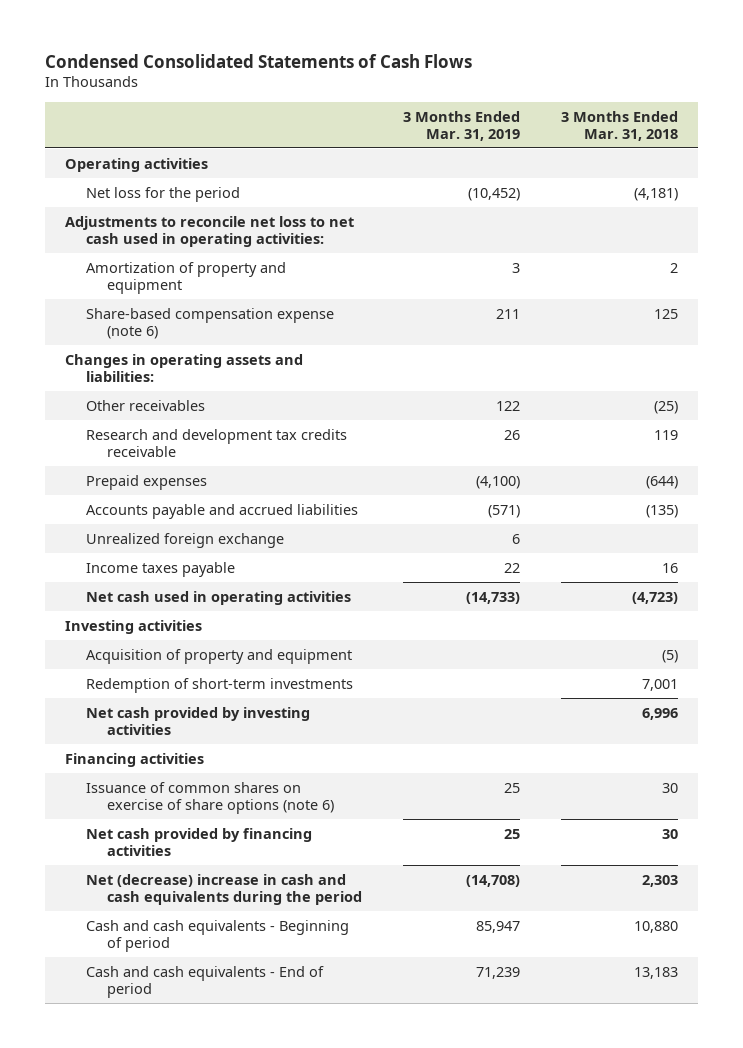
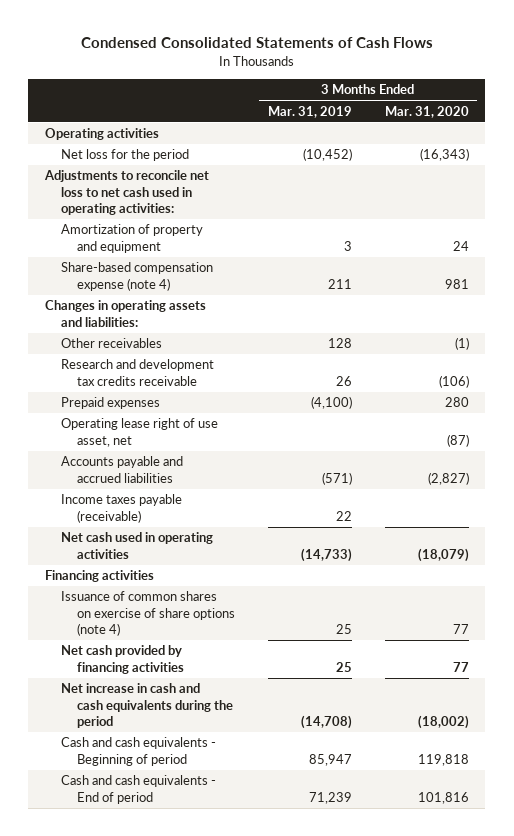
[561,110,679,141] 3 Months Ended Mar. 31, 2018 -> none
none -> [384,105,469,118] Mar. 31, 2020
[86,307,335,339] Share-based compensation expense (note 6) -> [60,262,213,291] Share-based compensation expense (note 4)
[496,400,521,411] 122 -> [327,338,352,349] 128
none -> [60,418,218,447] Operating lease right of use asset, net
[86,532,285,548] Unrealized foreign exchange -> none
[86,561,236,577] Income taxes payable -> [60,494,182,523] Income taxes payable (receivable)
[65,619,203,634] Investing activities -> none
[86,648,353,664] Acquisition of property and equipment -> none
[86,677,354,693] Redemption of short-term investments -> none
[86,706,311,735] Net cash provided by investing activities -> none
[86,781,335,814] Issuance of common shares on exercise of share options (note 6) -> [60,591,235,636] Issuance of common shares on exercise of share options (note 4)
[86,873,363,905] Net (decrease) increase in cash and cash equivalents during the period -> [60,683,233,728] Net increase in cash and cash equivalents during the period

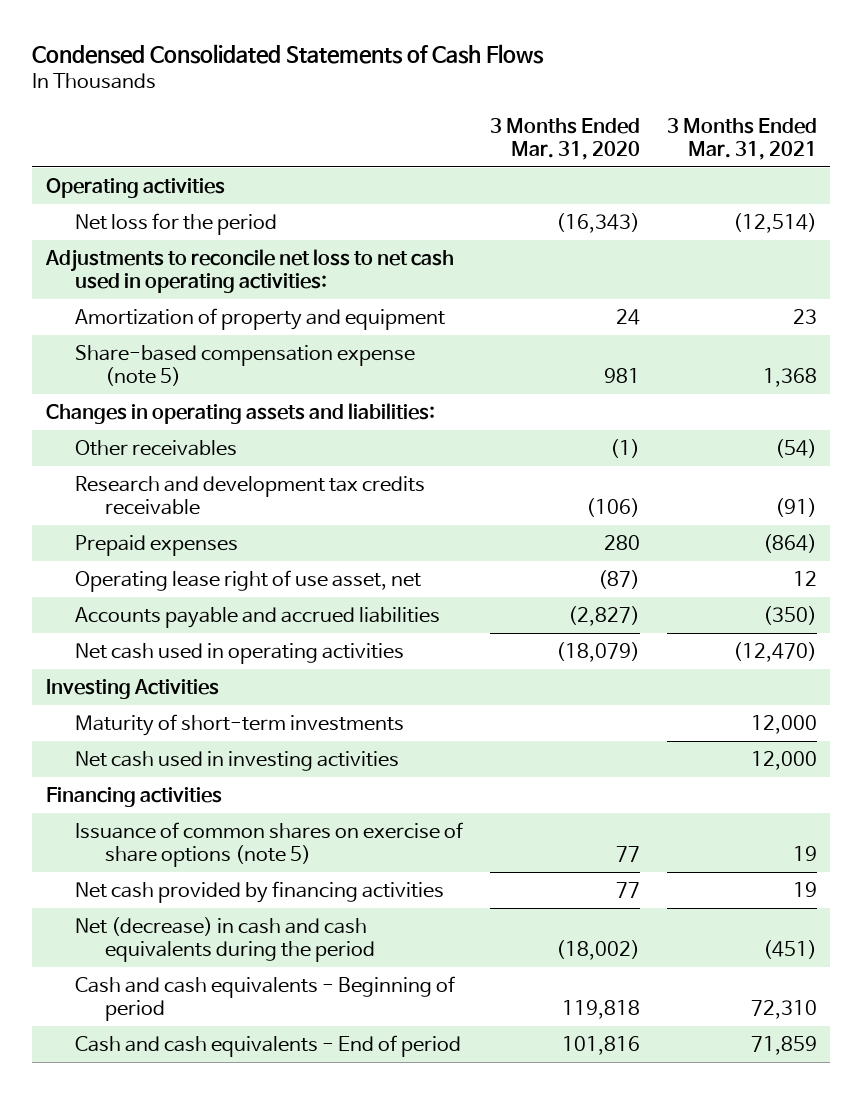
[267,105,352,118] Mar. 31, 2019 -> none
none -> [666,117,817,160] 3 Months Ended Mar. 31, 2021
[60,262,213,291] Share-based compensation expense (note 4) -> [75,345,416,386] Share-based compensation expense (note 5)
[60,494,182,523] Income taxes payable (receivable) -> none
none -> [45,679,219,700] Investing Activities
none -> [75,714,405,737] Maturity of short-term investments
none -> [75,751,400,772] Net cash used in investing activities
[60,591,235,636] Issuance of common shares on exercise of share options (note 4) -> [75,822,464,867] Issuance of common shares on exercise of share options (note 5)
[60,683,233,728] Net increase in cash and cash equivalents during the period -> [75,917,375,962] Net (decrease) in cash and cash equivalents during the period

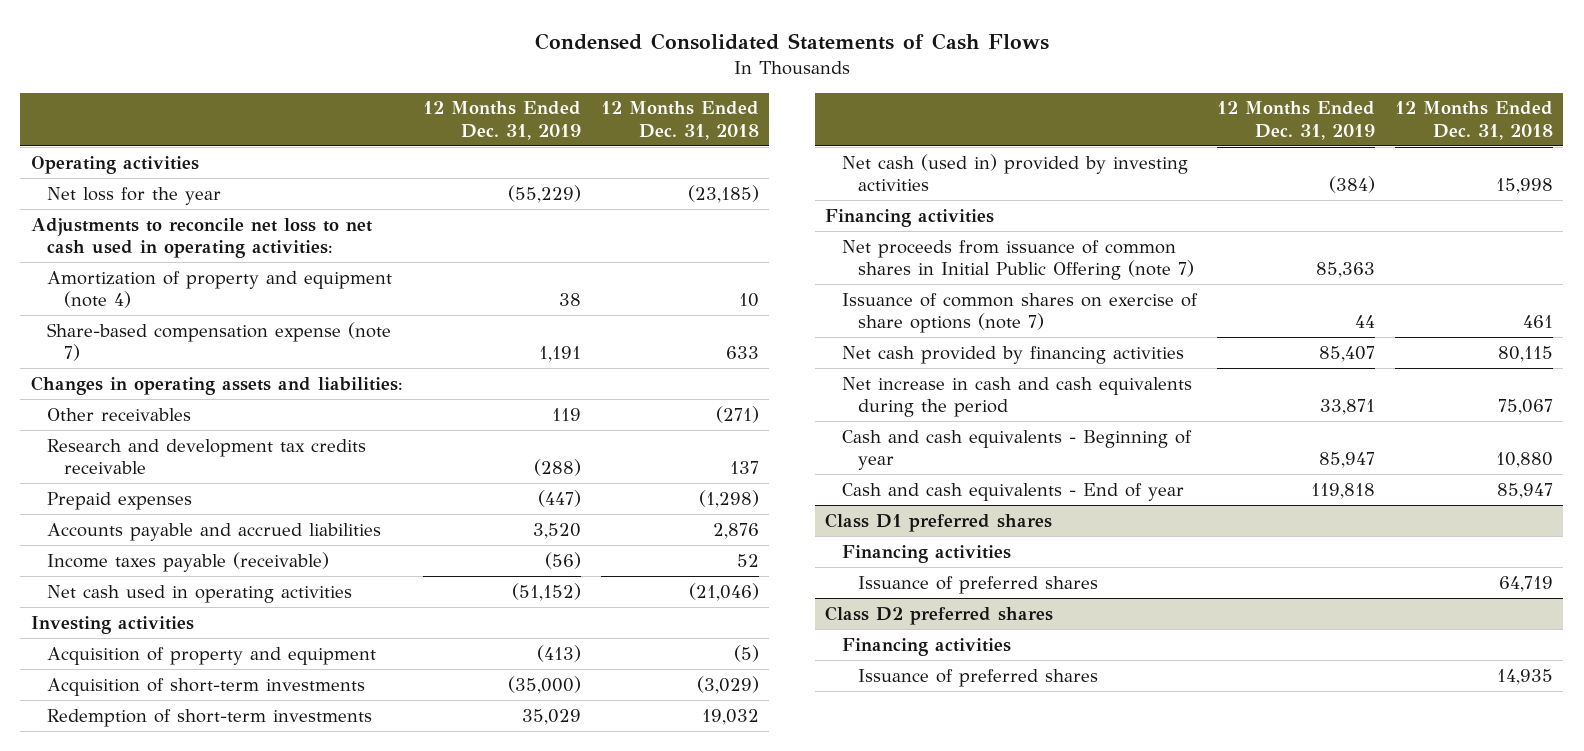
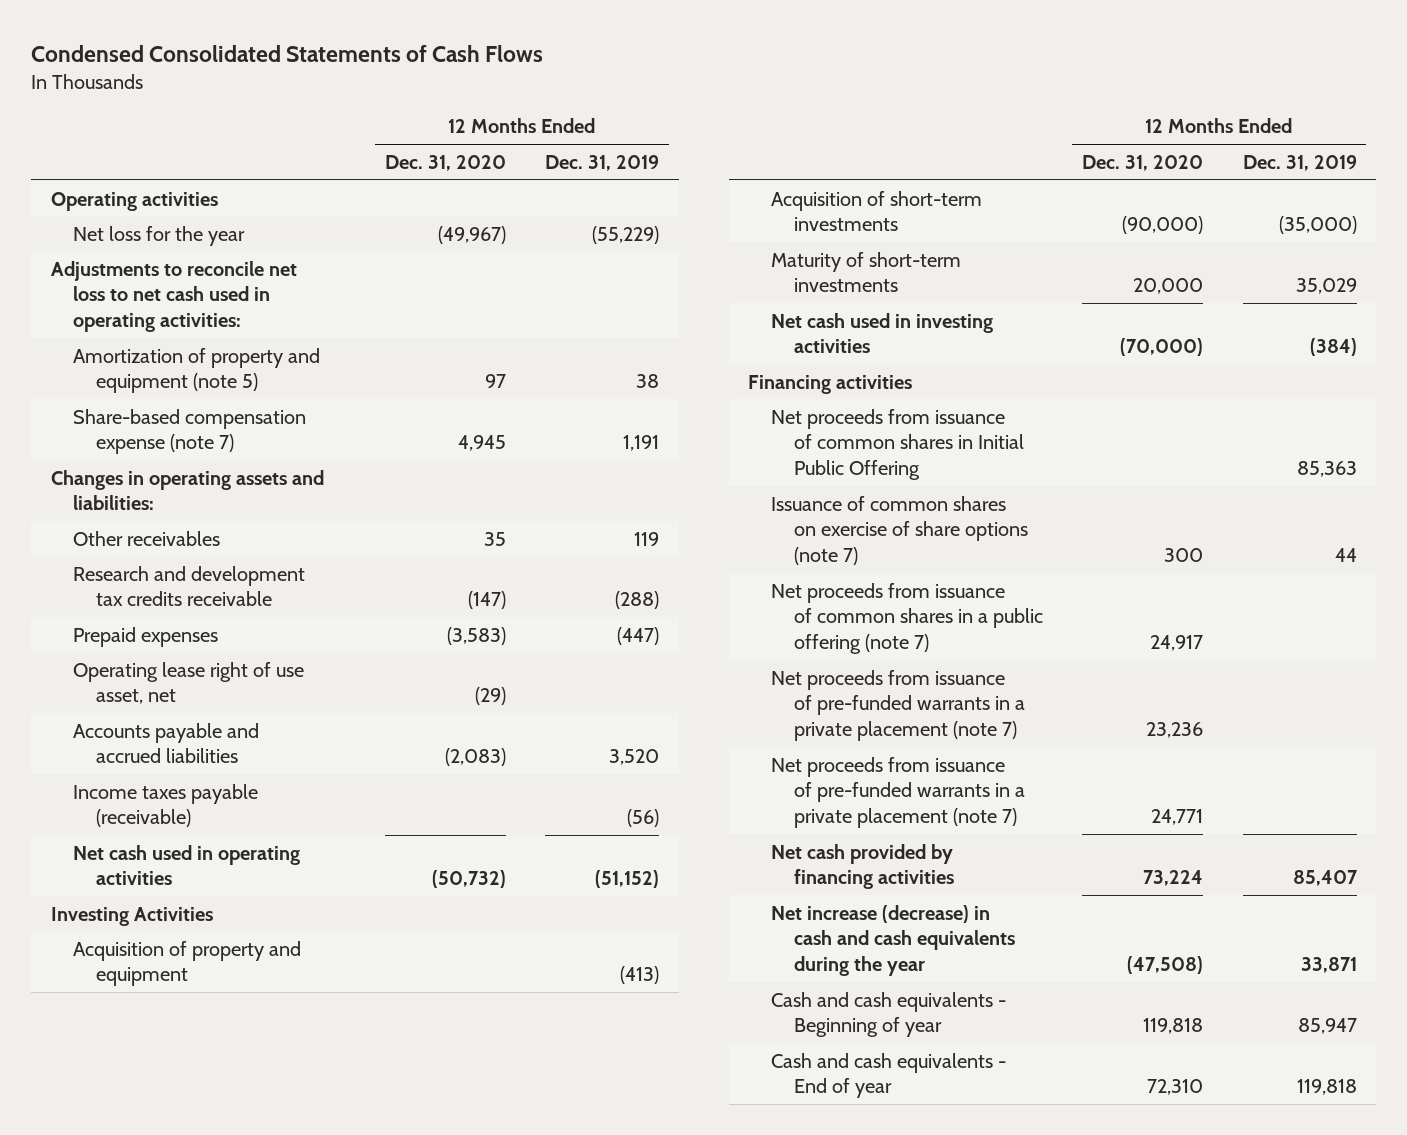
[600,101,759,140] 12 Months Ended Dec. 31, 2018 -> none
none -> [384,154,506,171] Dec. 31, 2020
[47,270,393,309] Amortization of property and equipment (note 4) -> [73,347,321,394] Amortization of property and equipment (note 5)
none -> [73,661,305,705] Operating lease right of use asset, net
[30,615,194,634] Investing activities -> [50,906,213,926] Investing Activities
[47,708,373,727] Redemption of short-term investments -> [770,251,961,293] Maturity of short-term investments
[841,153,1188,192] Net cash (used in) provided by investing activities -> [770,312,993,354] Net cash used in investing activities
[841,239,1195,281] Net proceeds from issuance of common shares in Initial Public Offering (note 7) -> [770,408,1024,481] Net proceeds from issuance of common shares in Initial Public Offering
none -> [770,582,1043,655] Net proceeds from issuance of common shares in a public offering (note 7)
none -> [770,669,1025,742] Net proceeds from issuance of pre-funded warrants in a private placement (note 7)
none -> [770,756,1025,829] Net proceeds from issuance of pre-funded warrants in a private placement (note 7)
[841,376,1192,418] Net increase in cash and cash equivalents during the period -> [770,904,1015,977] Net increase (decrease) in cash and cash equivalents during the year
[825,512,1053,532] Class D1 preferred shares -> none
[841,544,1011,563] Financing activities -> none
[858,575,1099,594] Issuance of preferred shares -> none
[825,605,1054,625] Class D2 preferred shares -> none
[841,637,1011,656] Financing activities -> none
[858,668,1099,687] Issuance of preferred shares -> none

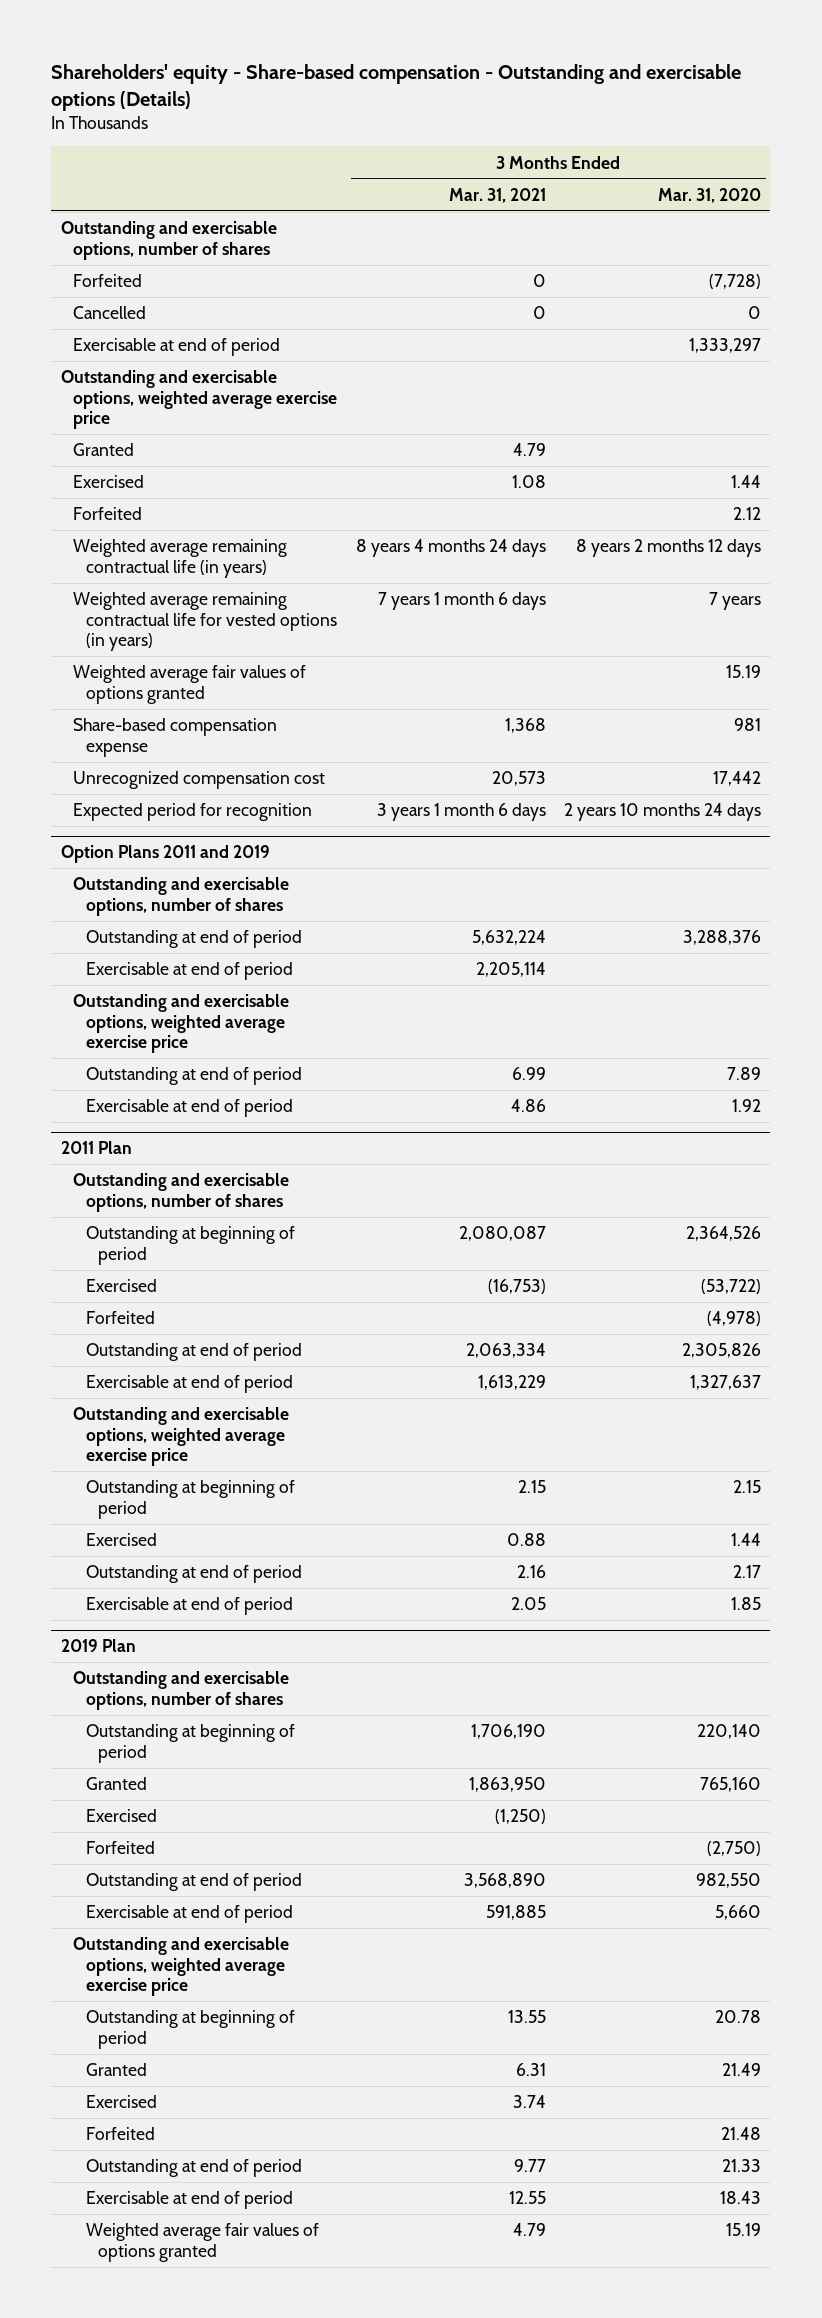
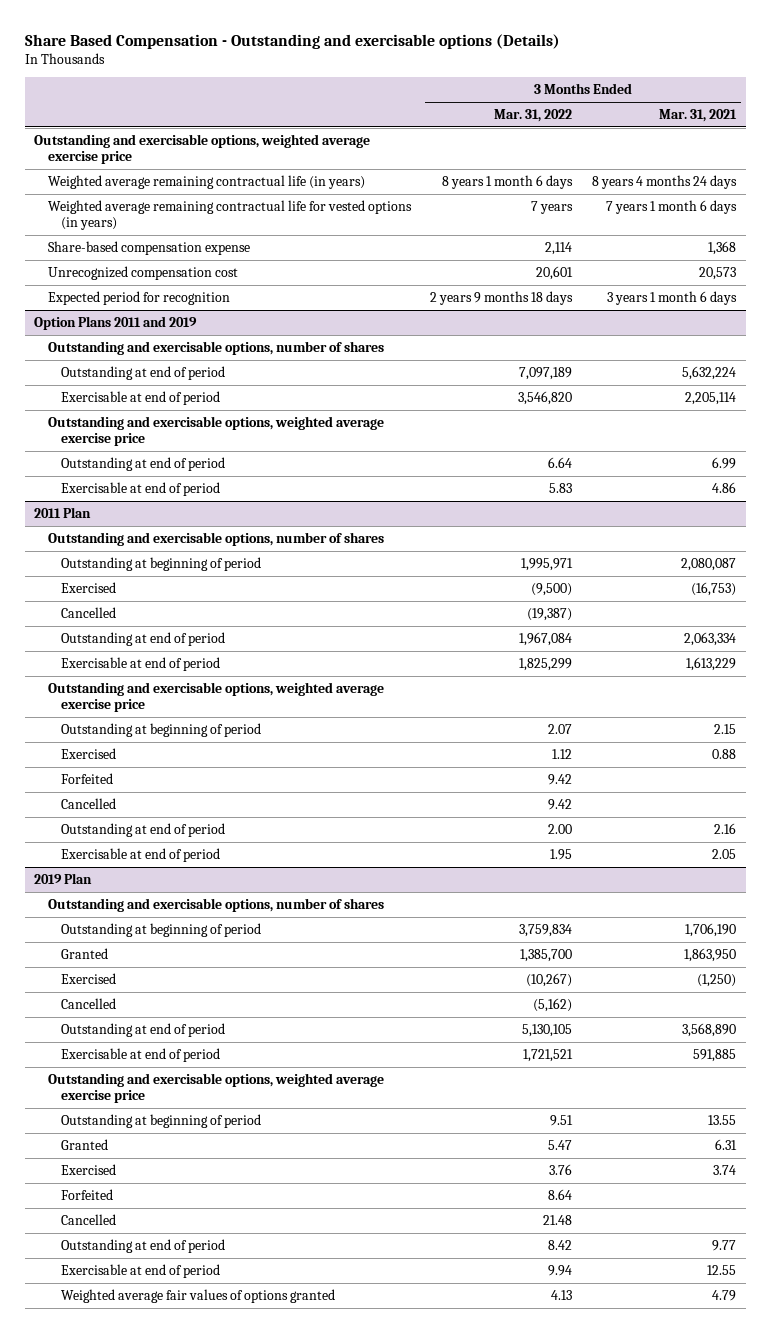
[51,63,742,111] Shareholders' equity - Share-based compensation - Outstanding and exercisable options (Details) -> [24,33,560,49] Share Based Compensation - Outstanding and exercisable options (Details)
[658,187,762,203] Mar. 31, 2020 -> none
none -> [494,108,573,122] Mar. 31, 2022
[60,221,277,260] Outstanding and exercisable options, number of shares -> none
[73,274,143,288] Forfeited -> none
[73,306,147,320] Cancelled -> none
[73,338,281,357] Exercisable at end of period -> none
[73,443,135,457] Granted -> none
[73,475,145,489] Exercised -> none
[73,507,143,521] Forfeited -> none
[73,665,307,704] Weighted average fair values of options granted -> none
none -> [60,606,116,618] Cancelled
[85,1311,155,1325] Forfeited -> [60,772,113,784] Forfeited
none -> [60,797,116,809] Cancelled
[85,1841,155,1855] Forfeited -> none
none -> [60,997,116,1009] Cancelled
none -> [60,1213,116,1225] Cancelled

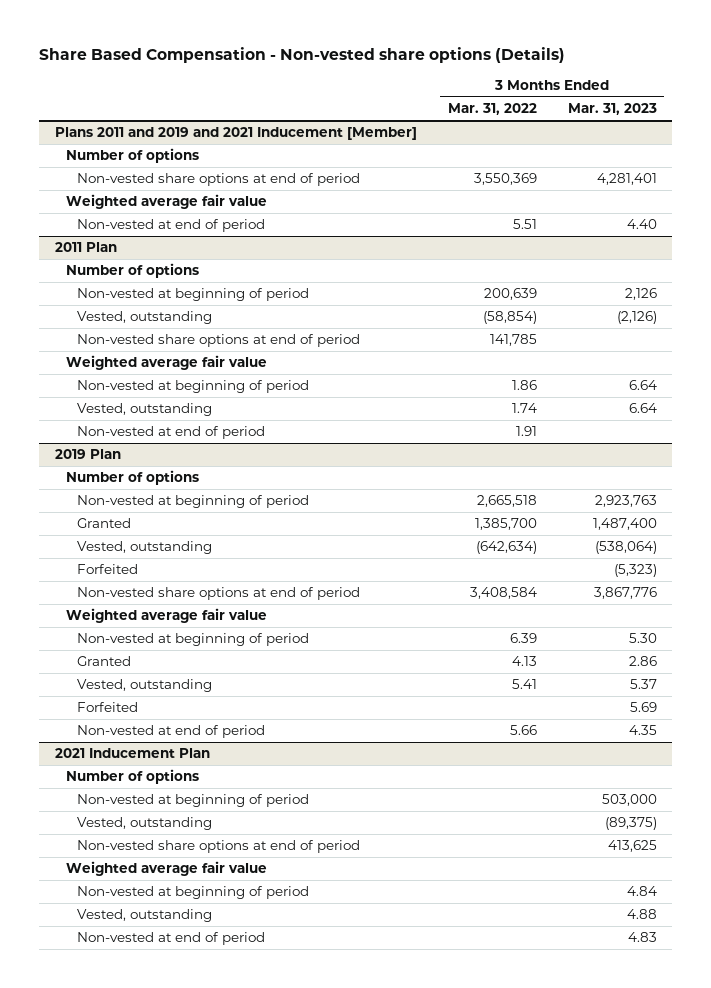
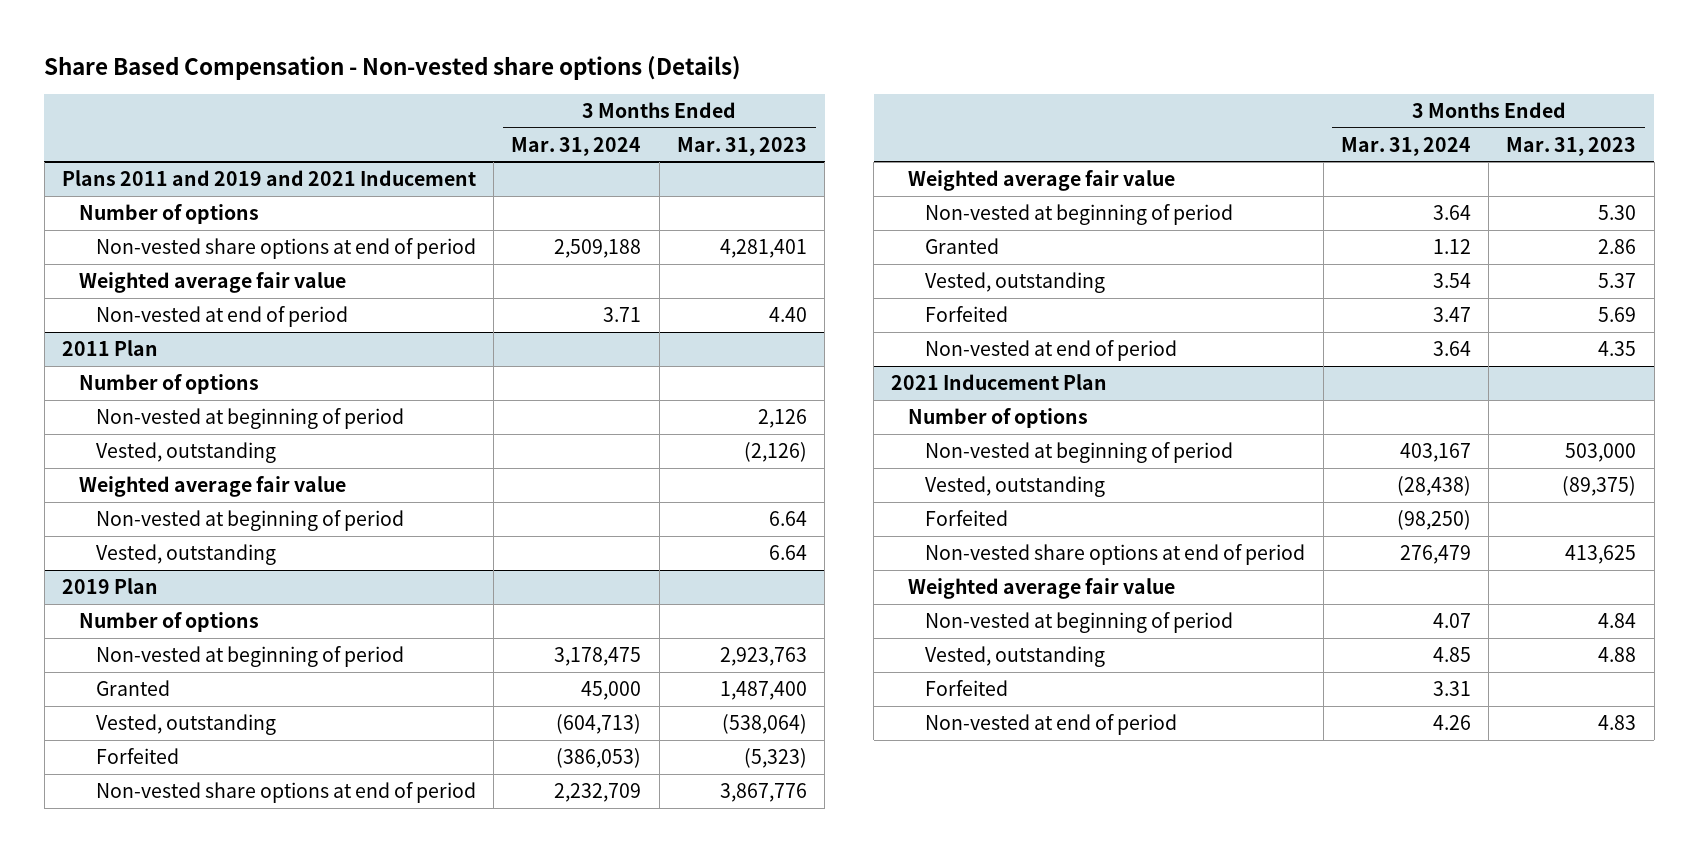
[447,103,537,116] Mar. 31, 2022 -> none
none -> [511,136,642,156] Mar. 31, 2024
[54,127,417,141] Plans 2011 and 2019 and 2021 Inducement [Member] -> [61,169,476,186] Plans 2011 and 2019 and 2021 Inducement
[77,334,361,348] Non-vested share options at end of period -> none
[77,426,266,440] Non-vested at end of period -> none
none -> [925,509,1009,526] Forfeited
none -> [925,679,1009,696] Forfeited

